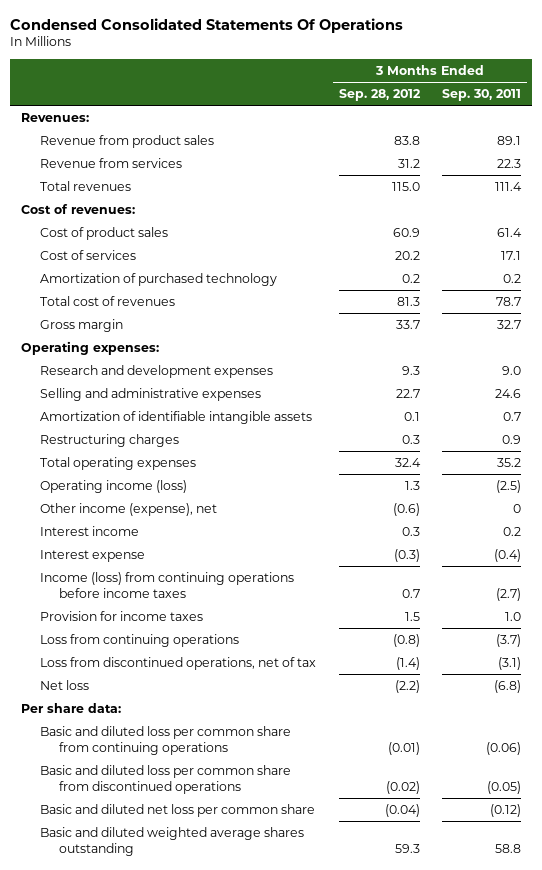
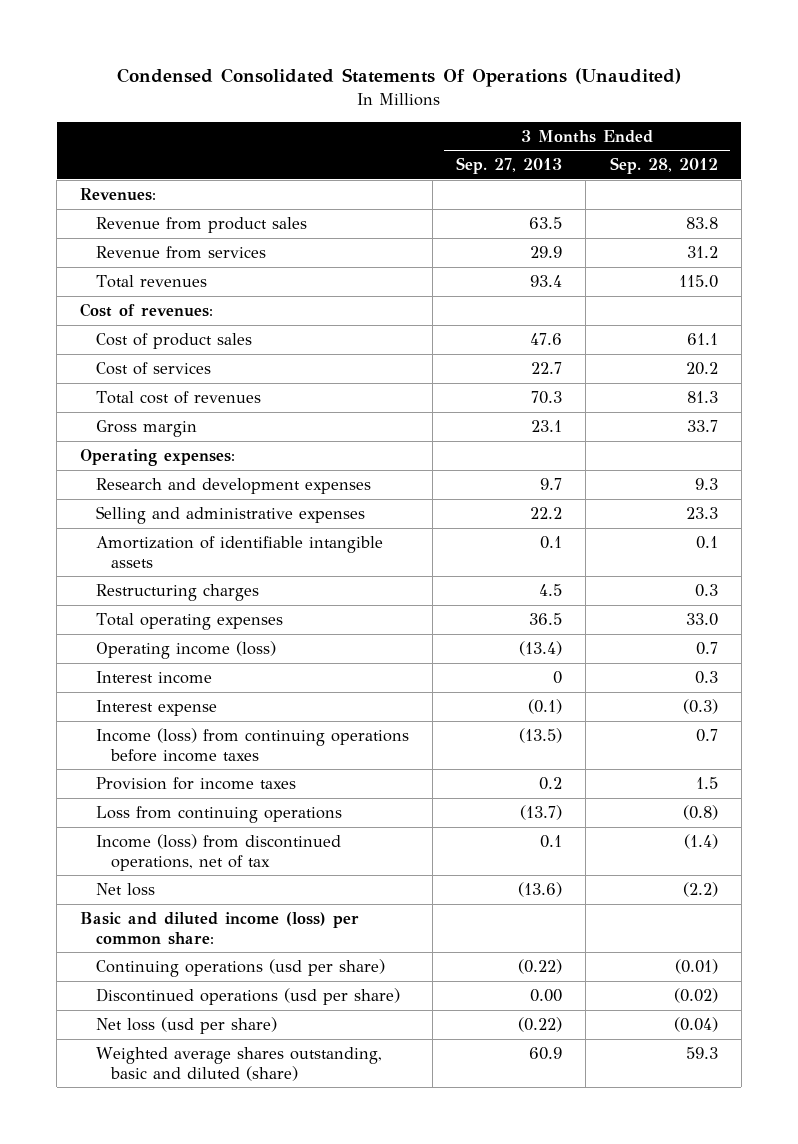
[10,17,404,33] Condensed Consolidated Statements Of Operations -> [116,68,681,88] Condensed Consolidated Statements Of Operations (Unaudited)
[442,89,522,102] Sep. 30, 2011 -> none
none -> [456,157,563,175] Sep. 27, 2013
[392,227,420,237] 60.9 -> [686,333,718,346] 61.1
[40,272,278,286] Amortization of purchased technology -> none
[395,388,420,398] 22.7 -> [685,507,718,520] 23.3
[40,502,218,516] Other income (expense), net -> none
[394,457,421,467] 32.4 -> [685,613,718,627] 33.0
[404,480,420,490] 1.3 -> [695,642,718,656] 0.7
[40,656,317,670] Loss from discontinued operations, net of tax -> [95,834,341,871] Income (loss) from discontinued operations, net of tax
[21,702,122,713] Per share data: -> [80,912,360,945] Basic and diluted income (loss) per common share:
[40,725,292,755] Basic and diluted loss per common share from continuing operations -> [95,959,385,978] Continuing operations (usd per share)
[40,764,292,794] Basic and diluted loss per common share from discontinued operations -> [95,988,400,1006] Discontinued operations (usd per share)
[40,803,316,817] Basic and diluted net loss per common share -> [95,1017,277,1035] Net loss (usd per share)
[40,826,305,856] Basic and diluted weighted average shares outstanding -> [95,1047,382,1081] Weighted average shares outstanding, basic and diluted (share)

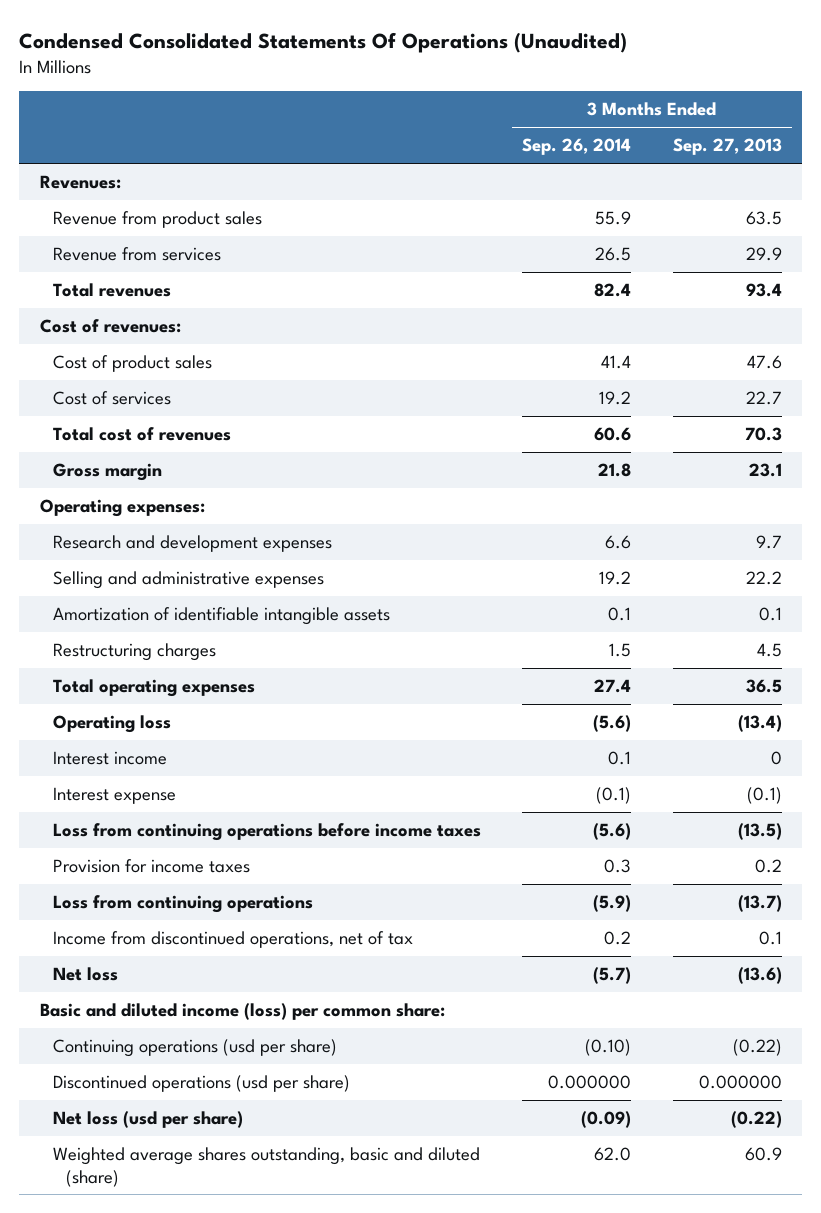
[609,157,718,175] Sep. 28, 2012 -> none
none -> [522,138,632,156] Sep. 26, 2014
[95,641,276,660] Operating income (loss) -> [52,715,171,734] Operating loss
[95,728,409,762] Income (loss) from continuing operations before income taxes -> [52,823,481,842] Loss from continuing operations before income taxes
[95,834,341,871] Income (loss) from discontinued operations, net of tax -> [52,931,413,949] Income from discontinued operations, net of tax
[530,989,563,1003] 0.00 -> [698,1075,782,1090] 0.000000

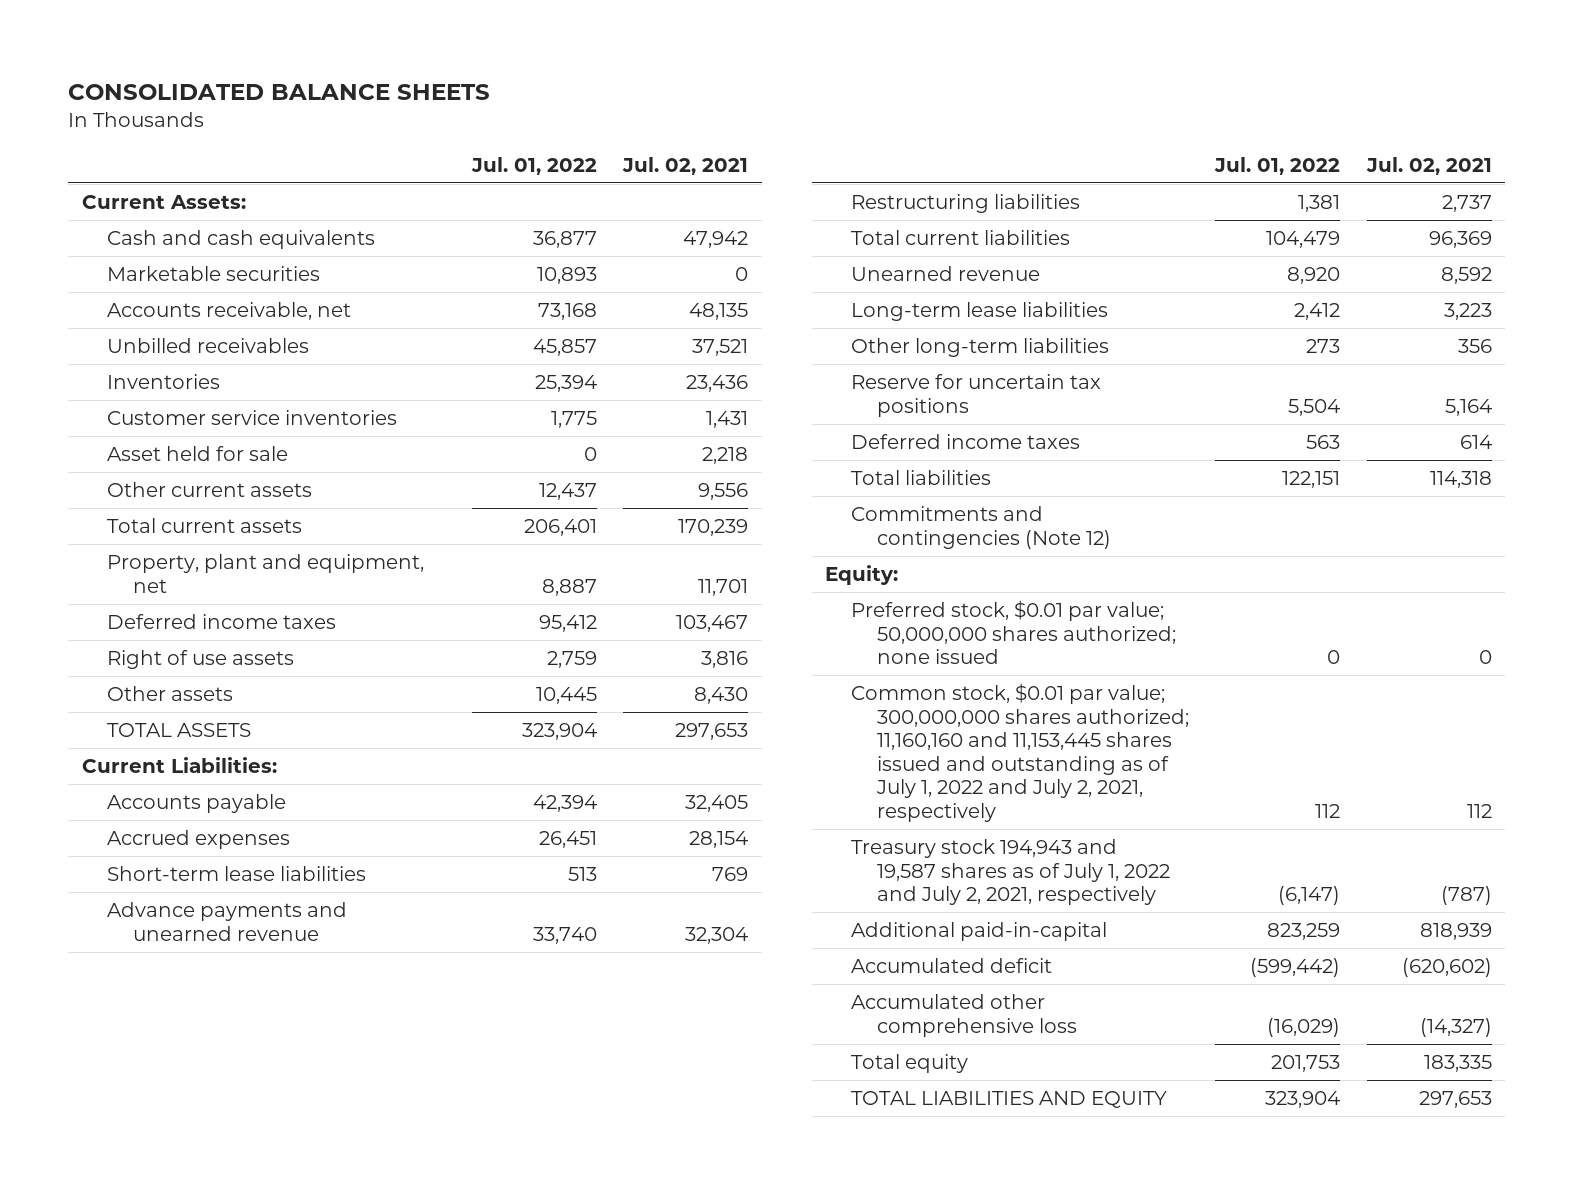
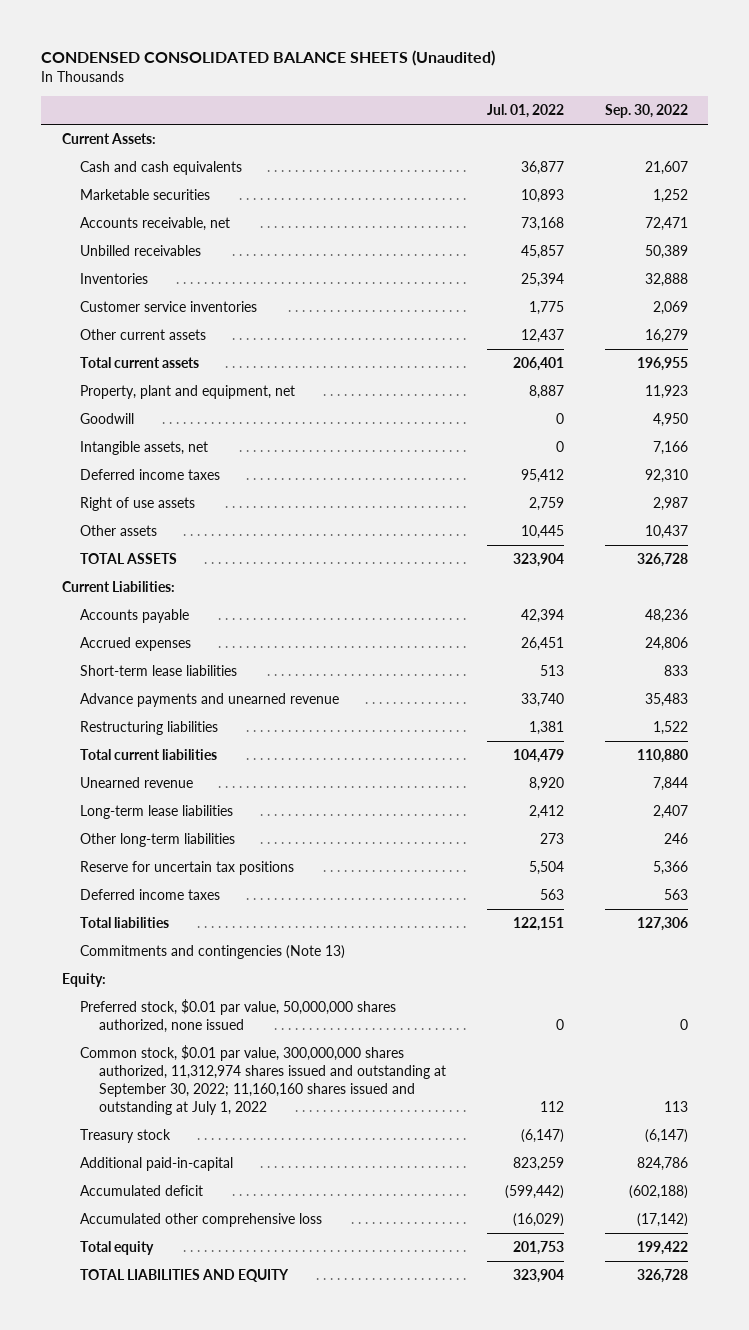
[68,83,491,100] CONSOLIDATED BALANCE SHEETS -> [41,49,496,66] CONDENSED CONSOLIDATED BALANCE SHEETS (Unaudited)
[622,156,749,175] Jul. 02, 2021 -> none
none -> [604,104,688,119] Sep. 30, 2022
[107,446,289,462] Asset held for sale -> none
none -> [80,413,135,425] Goodwill
none -> [80,441,209,456] Intangible assets, net
[850,506,1111,549] Commitments and contingencies (Note 12) -> [80,945,346,960] Commitments and contingencies (Note 13)
[850,600,1176,665] Preferred stock, $0.01 par value; 50,000,000 shares authorized; none issued -> [80,999,397,1034] Preferred stock, $0.01 par value, 50,000,000 shares authorized, none issued
[850,683,1189,823] Common stock, $0.01 par value; 300,000,000 shares authorized; 11,160,160 and 11,153,445 shares issued and outstanding as of July 1, 2022 and July 2, 2021, respectively -> [80,1045,447,1116] Common stock, $0.01 par value, 300,000,000 shares authorized, 11,312,974 shares issued and outstanding at September 30, 2022; 11,160,160 shares issued and outstanding at July 1, 2022
[850,839,1170,906] Treasury stock 194,943 and 19,587 shares as of July 1, 2022 and July 2, 2021, respectively -> [80,1129,172,1144] Treasury stock

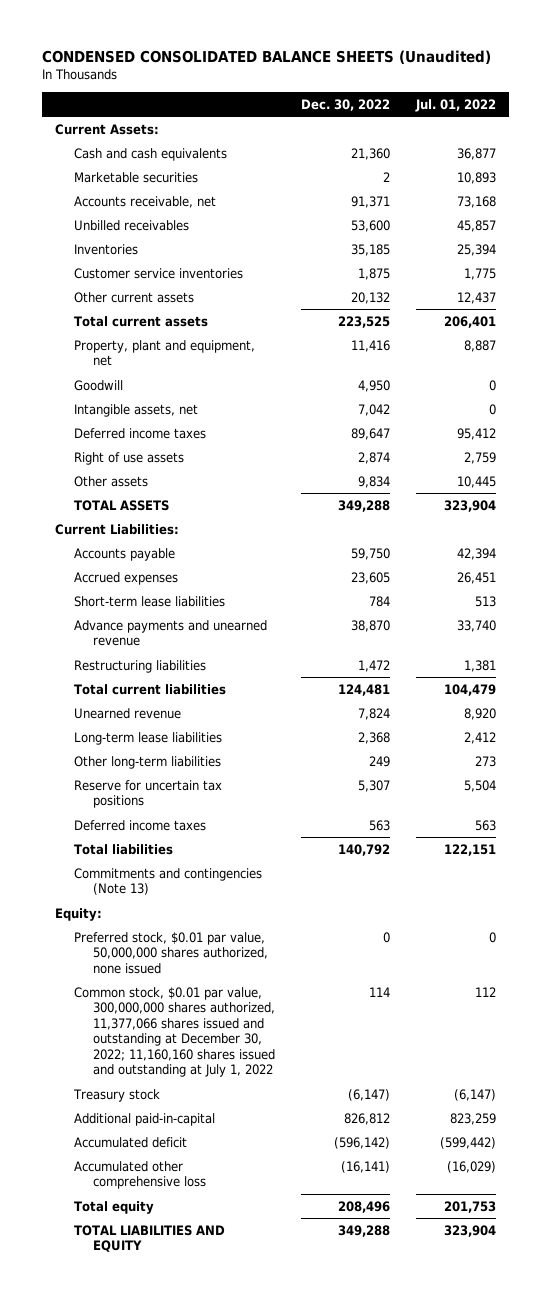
[604,104,688,119] Sep. 30, 2022 -> none
none -> [300,99,390,112] Dec. 30, 2022
[80,1045,447,1116] Common stock, $0.01 par value, 300,000,000 shares authorized, 11,312,974 shares issued and outstanding at September 30, 2022; 11,160,160 shares issued and outstanding at July 1, 2022 -> [73,986,275,1078] Common stock, $0.01 par value, 300,000,000 shares authorized, 11,377,066 shares issued and outstanding at December 30, 2022; 11,160,160 shares issued and outstanding at July 1, 2022

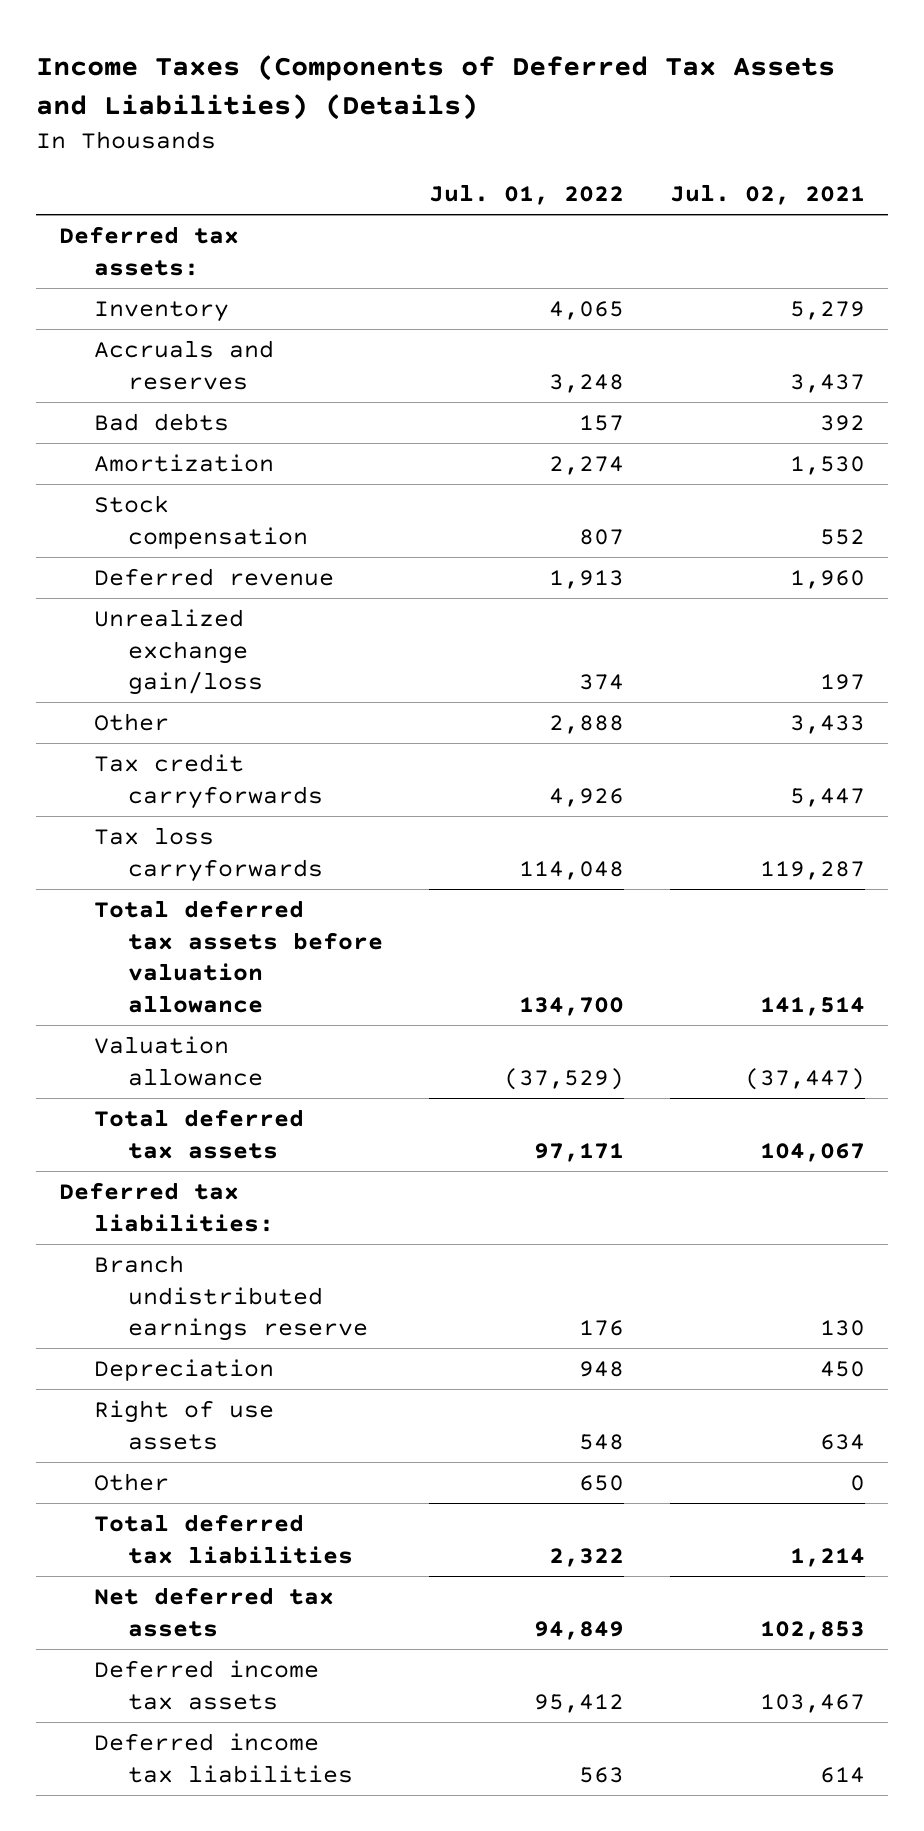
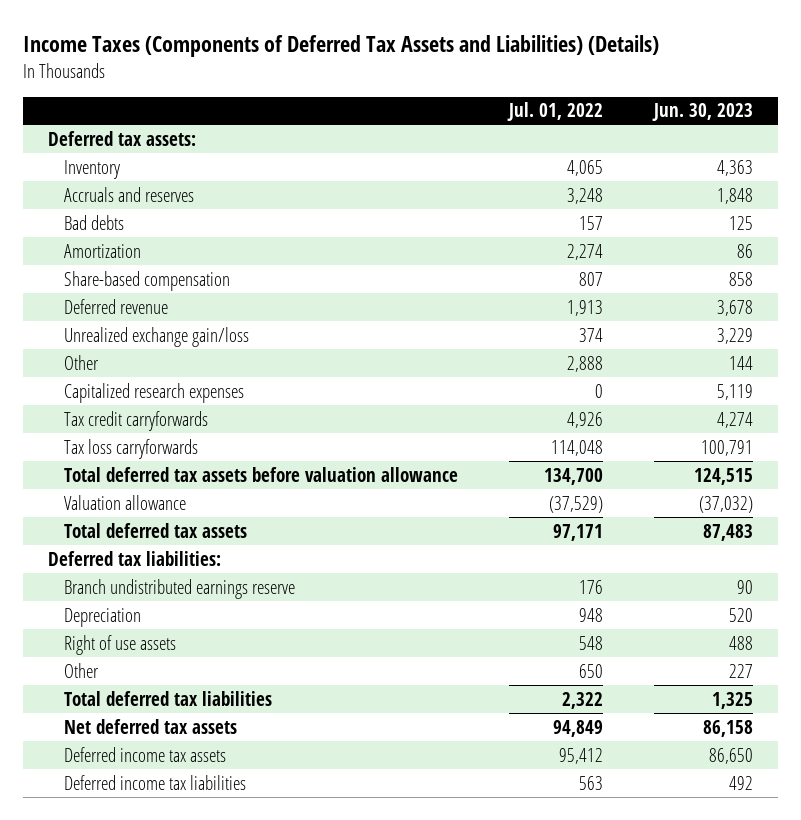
[670,184,866,206] Jul. 02, 2021 -> none
none -> [651,103,753,122] Jun. 30, 2023
[93,494,309,549] Stock compensation -> [64,270,231,291] Share-based compensation
none -> [64,382,245,403] Capitalized research expenses

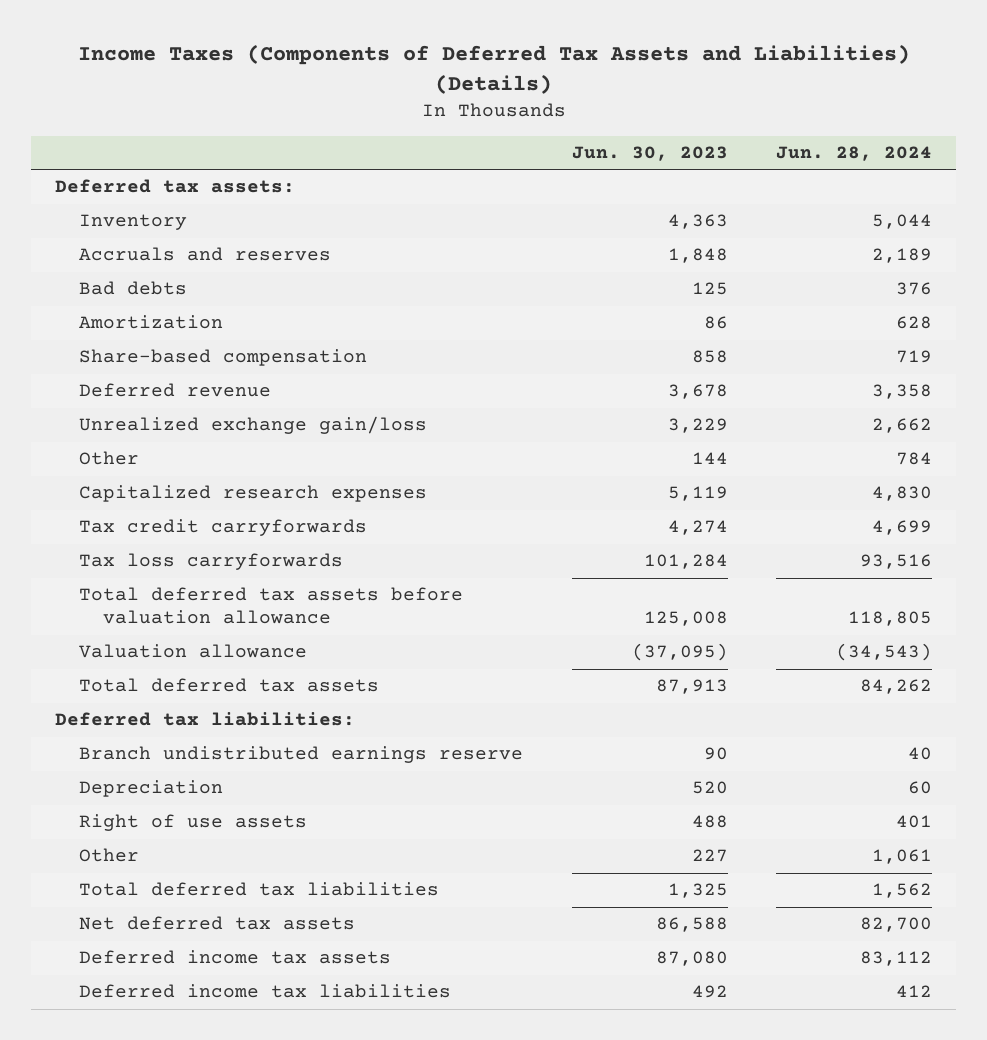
[506,102,603,122] Jul. 01, 2022 -> none
none -> [776,146,933,162] Jun. 28, 2024
[700,439,753,456] 100,791 -> [643,554,728,570] 101,284
[693,467,753,485] 124,515 -> [643,611,728,627] 125,008
[698,495,753,513] (37,032) -> [631,643,728,662] (37,095)
[702,523,753,541] 87,483 -> [655,679,728,695] 87,913
[702,719,753,737] 86,158 -> [655,917,728,933] 86,588
[708,747,753,764] 86,650 -> [655,951,728,967] 87,080

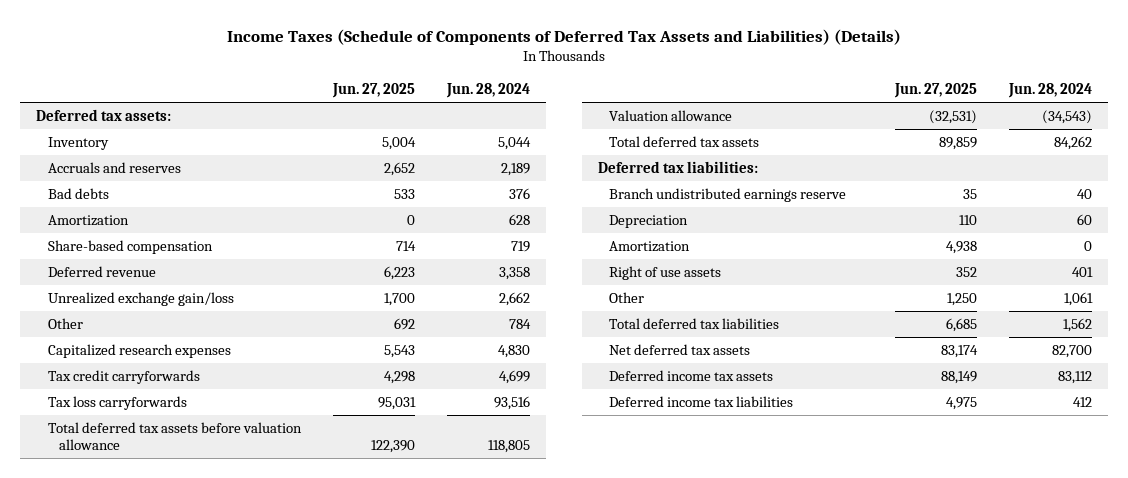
[77,44,910,95] Income Taxes (Components of Deferred Tax Assets and Liabilities) (Details) -> [226,29,901,46] Income Taxes (Schedule of Components of Deferred Tax Assets and Liabilities) (Details)
[571,146,728,162] Jun. 30, 2023 -> none
none -> [331,82,415,98] Jun. 27, 2025
none -> [609,241,691,253] Amortization

